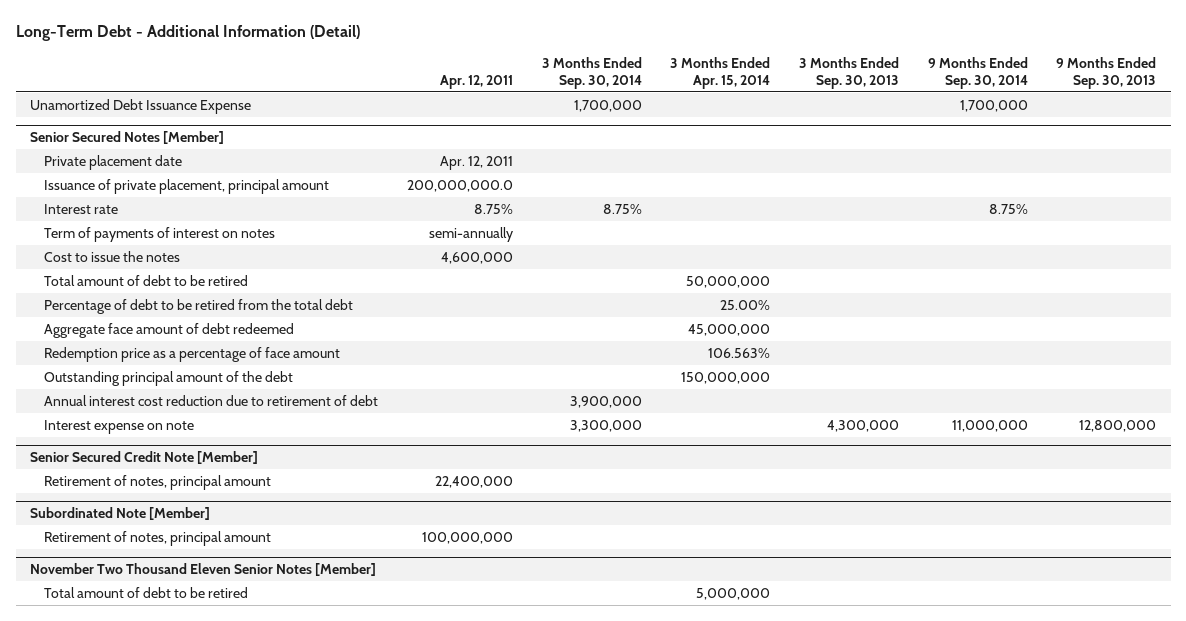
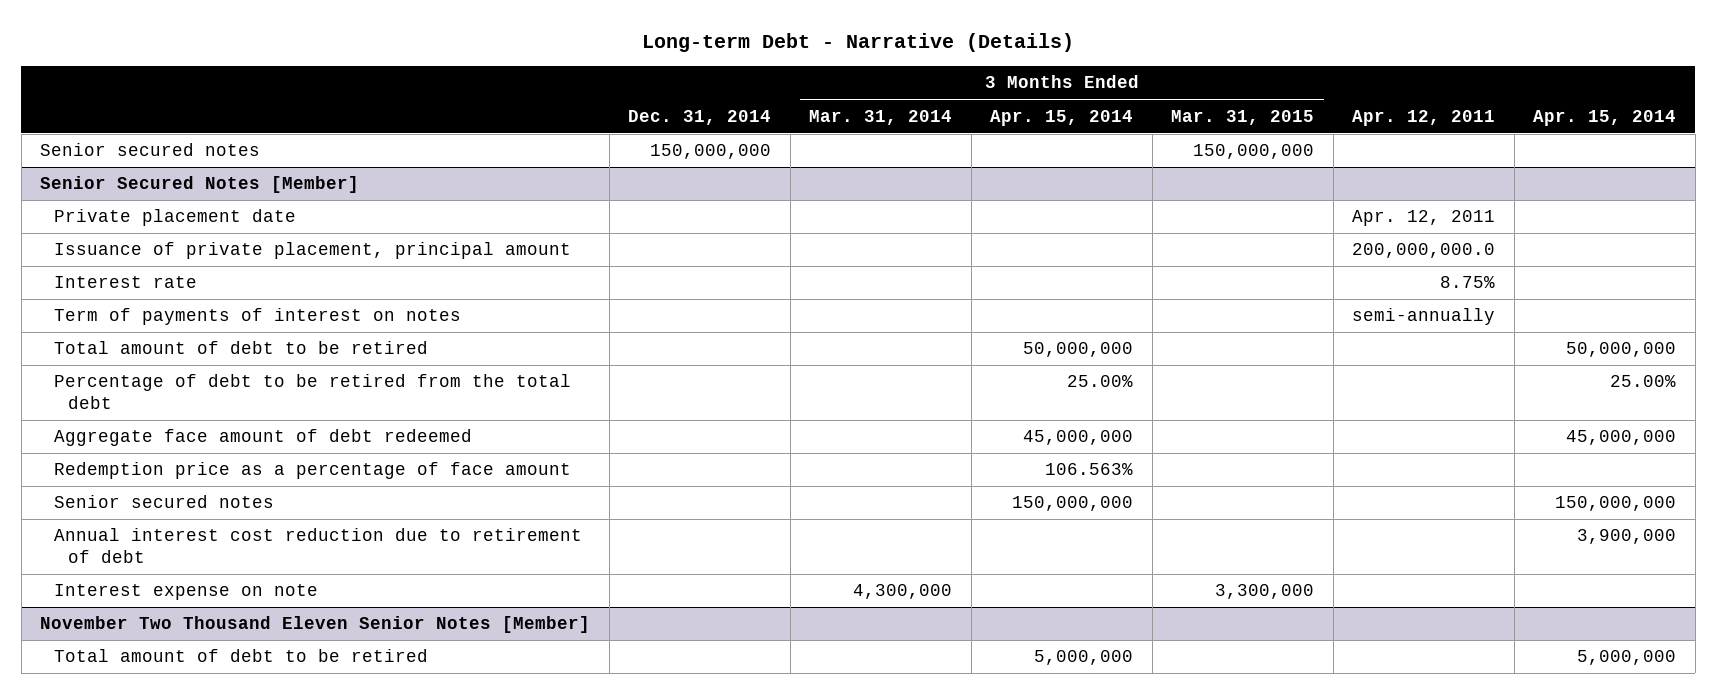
[15,25,360,42] Long-Term Debt - Additional Information (Detail) -> [642,33,1075,53] Long-term Debt - Narrative (Details)
[541,57,642,89] 3 Months Ended Sep. 30, 2014 -> none
[798,57,899,89] 3 Months Ended Sep. 30, 2013 -> none
[927,57,1028,89] 9 Months Ended Sep. 30, 2014 -> none
[1056,57,1157,89] 9 Months Ended Sep. 30, 2013 -> none
none -> [628,109,772,125] Dec. 31, 2014
none -> [809,109,953,125] Mar. 31, 2014
none -> [1171,109,1315,125] Mar. 31, 2015
none -> [1533,109,1677,126] Apr. 15, 2014
[30,98,252,114] Unamortized Debt Issuance Expense -> none
none -> [40,143,261,157] Senior secured notes
[44,250,181,262] Cost to issue the notes -> none
[44,370,294,386] Outstanding principal amount of the debt -> none
none -> [54,495,275,509] Senior secured notes
[30,451,259,465] Senior Secured Credit Note [Member] -> none
[44,474,272,490] Retirement of notes, principal amount -> none
[30,507,211,521] Subordinated Note [Member] -> none
[44,530,272,546] Retirement of notes, principal amount -> none

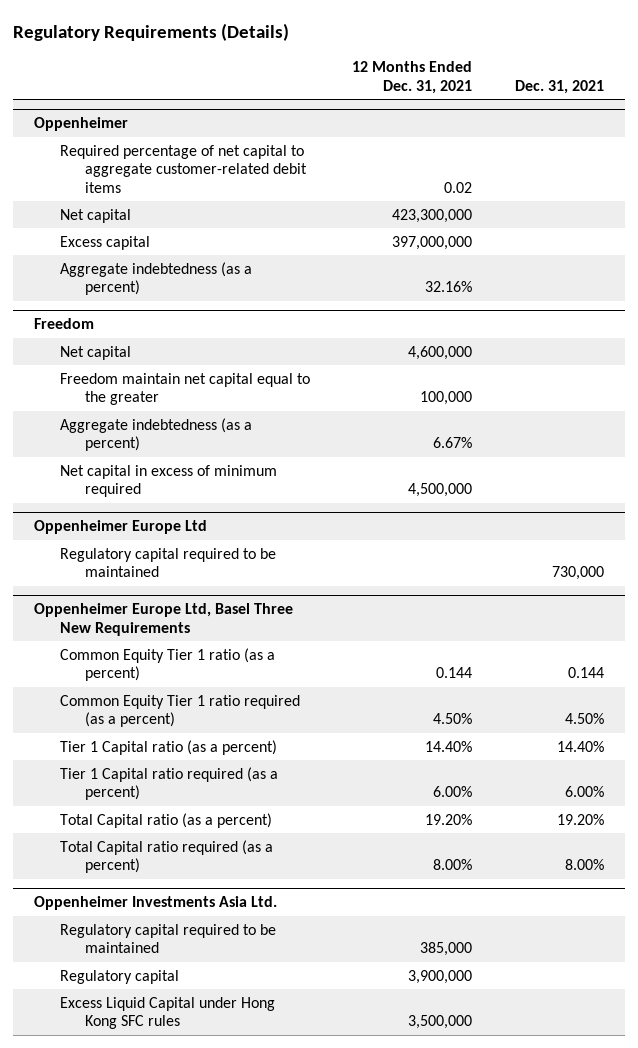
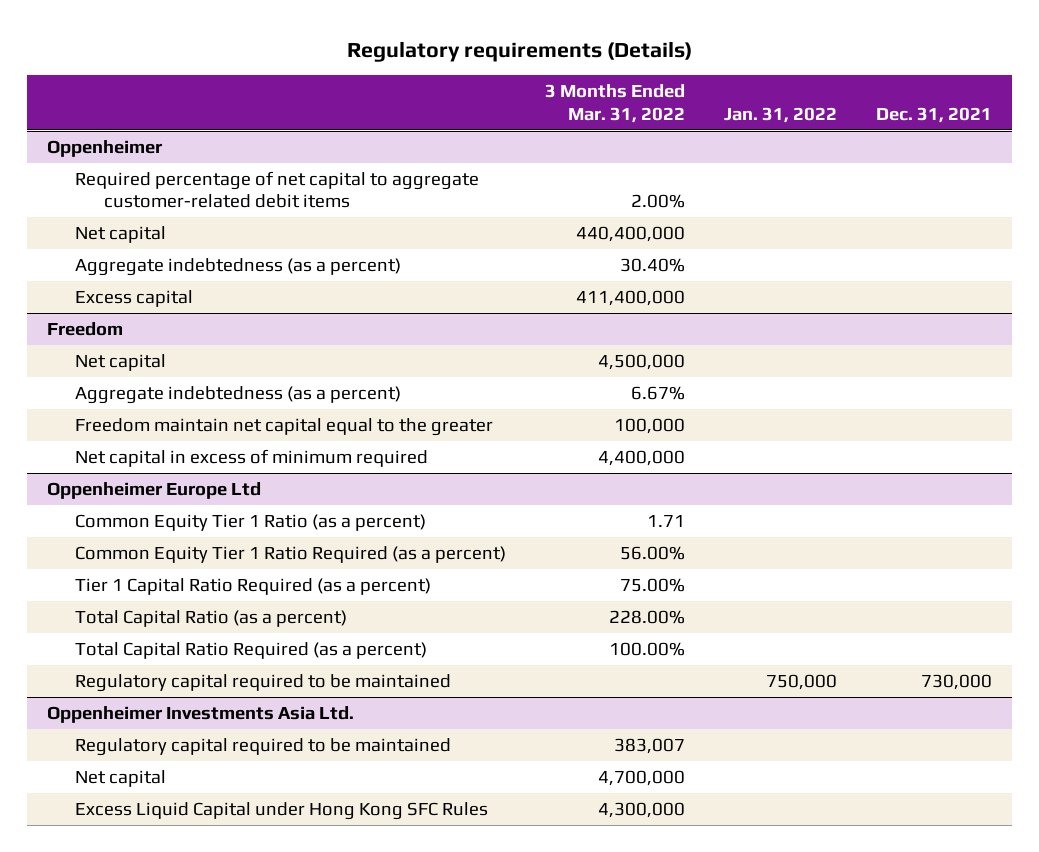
[12,22,289,41] Regulatory Requirements (Details) -> [346,40,692,62] Regulatory requirements (Details)
[352,61,473,94] 12 Months Ended Dec. 31, 2021 -> none
none -> [545,84,686,123] 3 Months Ended Mar. 31, 2022
none -> [724,106,838,123] Jan. 31, 2022
[59,235,150,250] Excess capital -> [75,290,194,308] Excess capital
[59,372,310,406] Freedom maintain net capital equal to the greater -> [75,418,494,437] Freedom maintain net capital equal to the greater
none -> [75,514,427,532] Common Equity Tier 1 Ratio (as a percent)
none -> [75,546,507,564] Common Equity Tier 1 Ratio Required (as a percent)
none -> [75,578,432,596] Tier 1 Capital Ratio Required (as a percent)
none -> [75,610,348,628] Total Capital Ratio (as a percent)
none -> [75,642,428,660] Total Capital Ratio Required (as a percent)
[34,603,294,636] Oppenheimer Europe Ltd, Basel Three New Requirements -> none
[59,647,275,682] Common Equity Tier 1 ratio (as a percent) -> none
[59,694,300,728] Common Equity Tier 1 ratio required (as a percent) -> none
[59,739,277,755] Tier 1 Capital ratio (as a percent) -> none
[59,766,278,801] Tier 1 Capital ratio required (as a percent) -> none
[59,812,272,828] Total Capital ratio (as a percent) -> none
[59,839,273,874] Total Capital ratio required (as a percent) -> none
[59,969,179,984] Regulatory capital -> [75,770,167,788] Net capital
[59,996,275,1030] Excess Liquid Capital under Hong Kong SFC rules -> [75,802,489,821] Excess Liquid Capital under Hong Kong SFC Rules

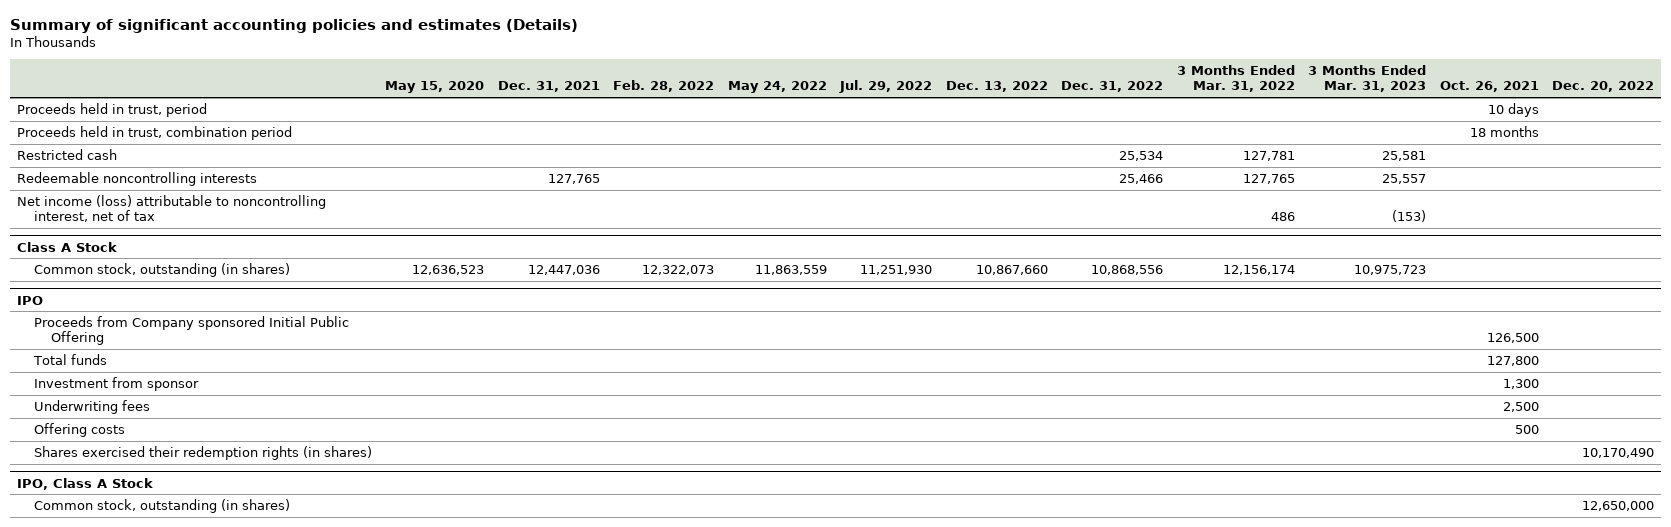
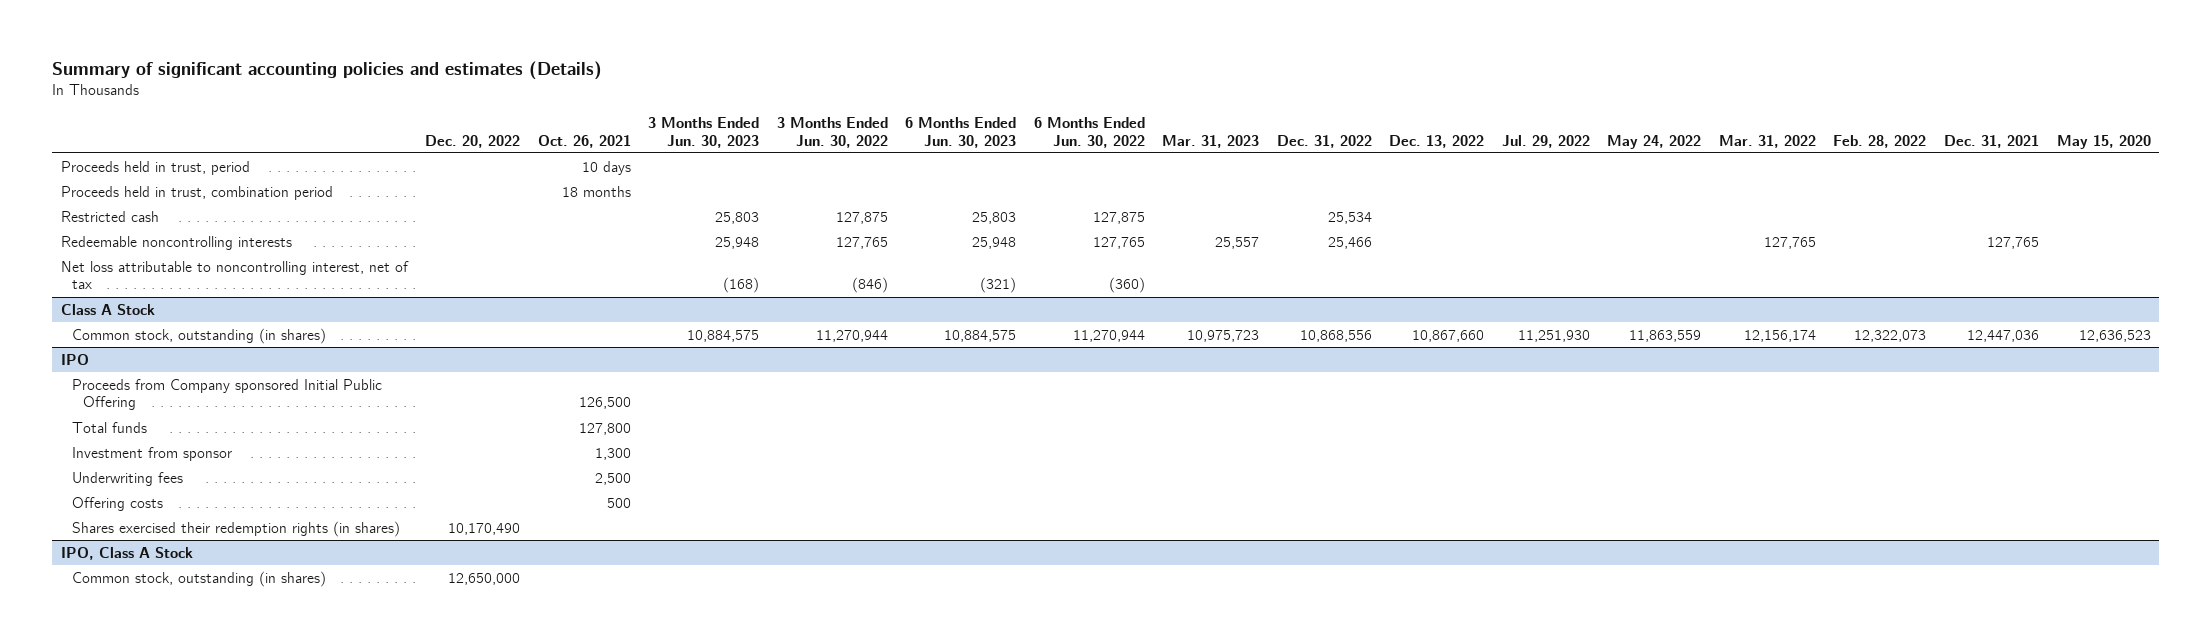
[1176,65,1295,93] 3 Months Ended Mar. 31, 2022 -> none
[1308,65,1427,93] 3 Months Ended Mar. 31, 2023 -> none
none -> [648,117,760,148] 3 Months Ended Jun. 30, 2023
none -> [776,117,888,148] 3 Months Ended Jun. 30, 2022
none -> [905,117,1017,148] 6 Months Ended Jun. 30, 2023
none -> [1033,117,1145,148] 6 Months Ended Jun. 30, 2022
none -> [1162,134,1260,148] Mar. 31, 2023
none -> [1718,134,1816,148] Mar. 31, 2022
[17,194,327,223] Net income (loss) attributable to noncontrolling interest, net of tax -> [60,260,409,290] Net loss attributable to noncontrolling interest, net of tax

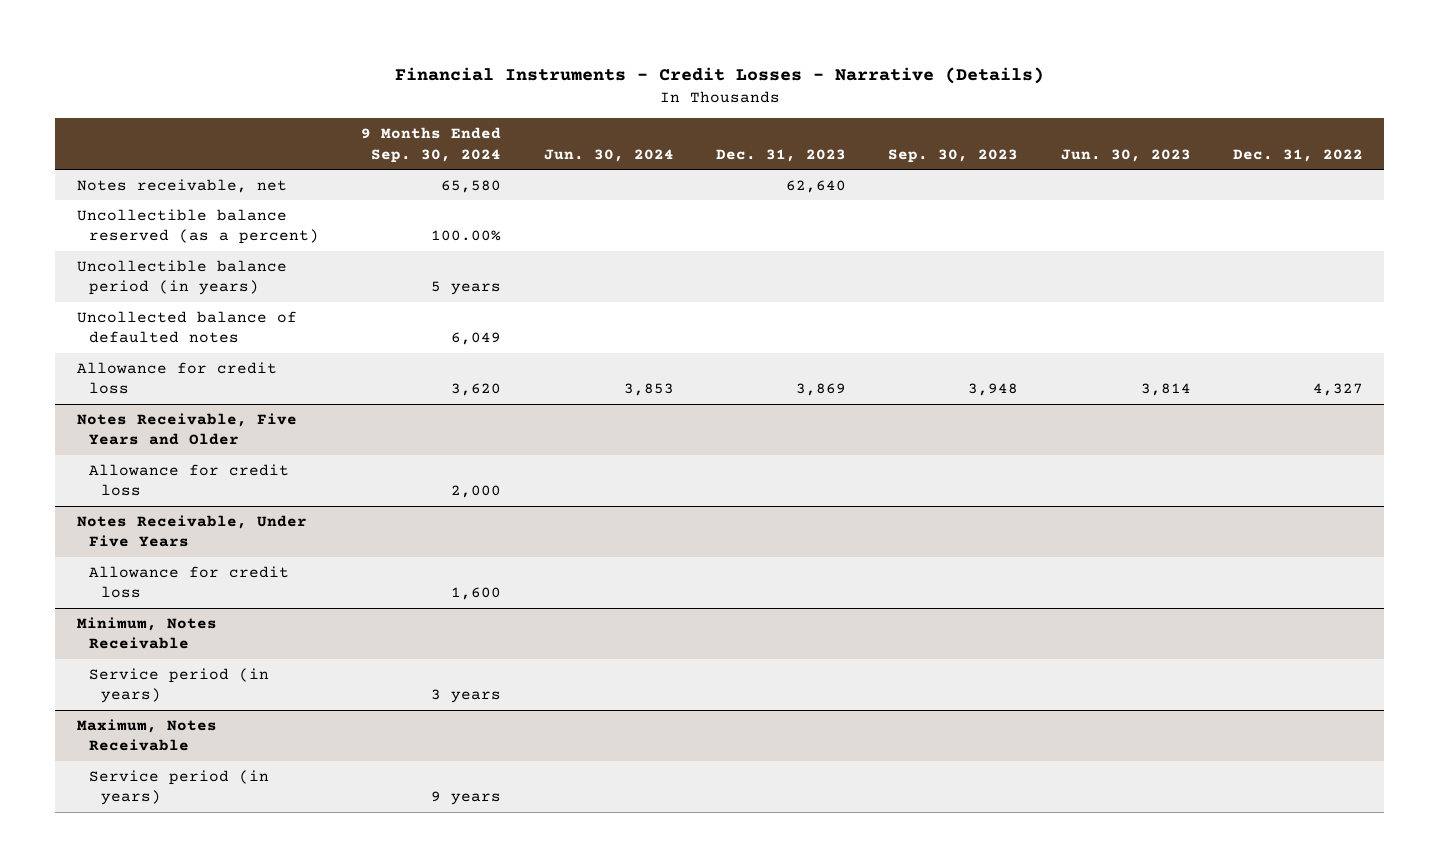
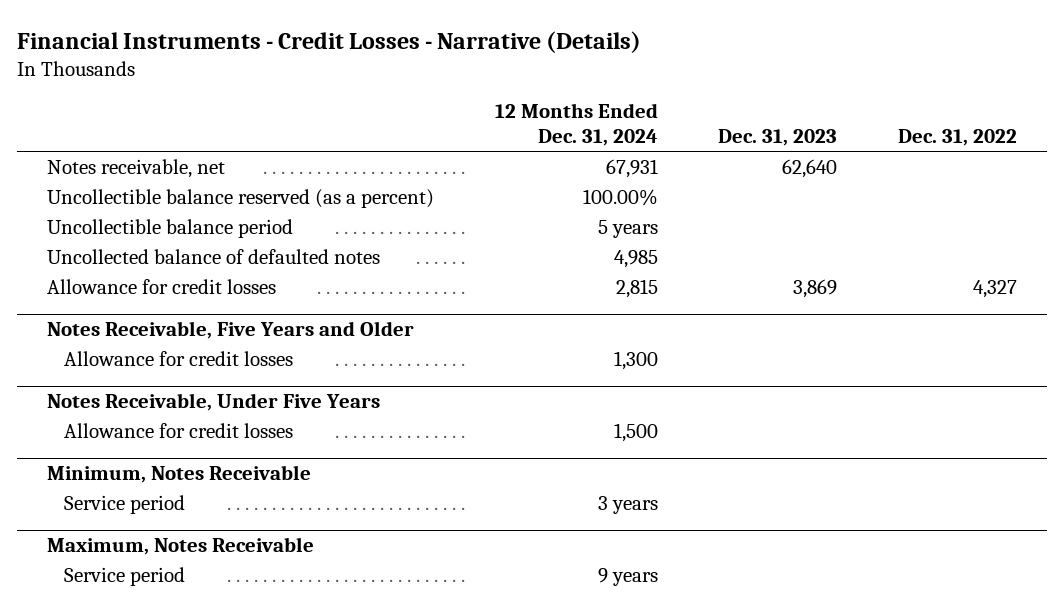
[361,127,502,163] 9 Months Ended Sep. 30, 2024 -> none
[543,148,674,162] Jun. 30, 2024 -> none
[888,148,1019,163] Sep. 30, 2023 -> none
[1060,148,1191,162] Jun. 30, 2023 -> none
none -> [494,103,658,147] 12 Months Ended Dec. 31, 2024
[76,259,287,296] Uncollectible balance period (in years) -> [47,218,294,238] Uncollectible balance period
[76,361,277,395] Allowance for credit loss -> [47,278,277,294] Allowance for credit losses
[88,463,289,497] Allowance for credit loss -> [63,350,293,366] Allowance for credit losses
[88,565,289,599] Allowance for credit loss -> [63,422,293,438] Allowance for credit losses
[88,667,269,704] Service period (in years) -> [63,494,185,514] Service period
[88,769,269,806] Service period (in years) -> [63,566,185,586] Service period

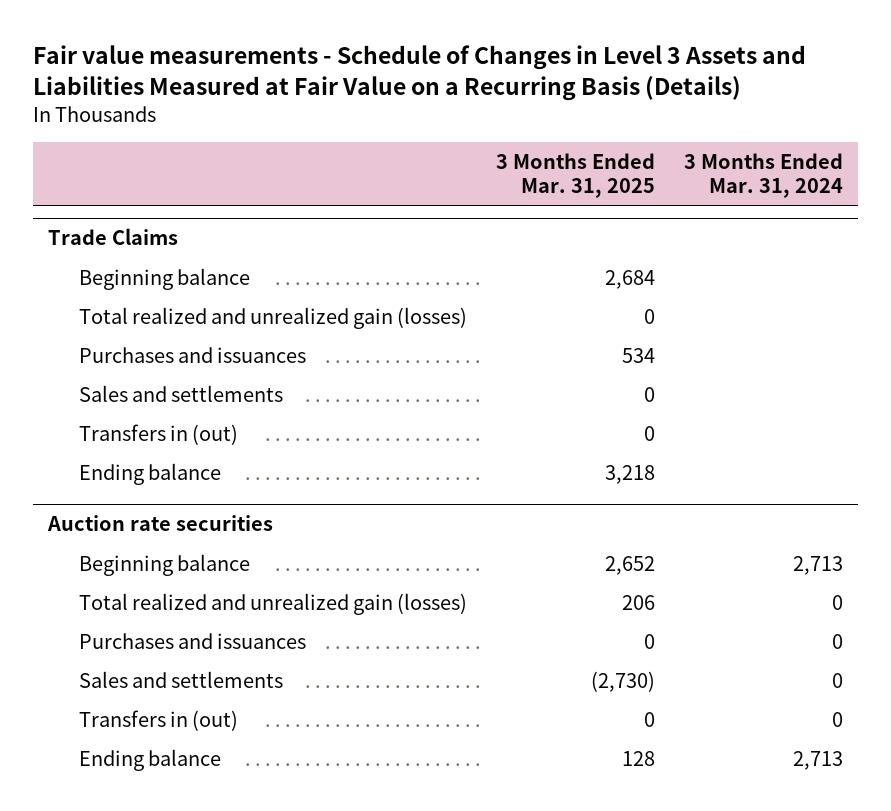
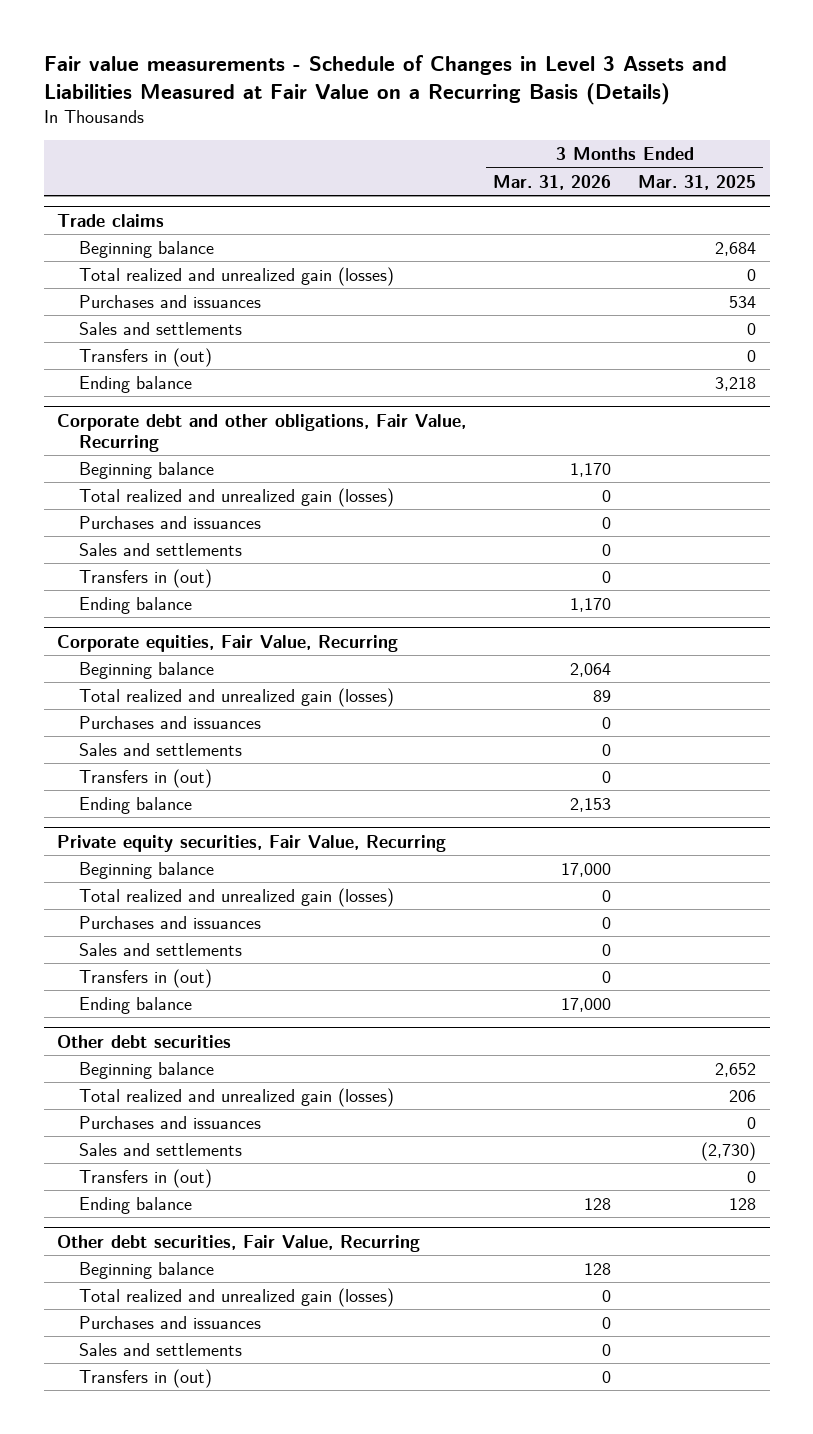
[684,152,844,198] 3 Months Ended Mar. 31, 2024 -> none
none -> [493,174,612,190] Mar. 31, 2026
[48,228,179,246] Trade Claims -> [57,213,165,227] Trade claims
none -> [57,413,467,452] Corporate debt and other obligations, Fair Value, Recurring
none -> [79,461,215,479] Beginning balance
none -> [79,487,395,507] Total realized and unrealized gain (losses)
none -> [79,515,262,529] Purchases and issuances
none -> [79,542,243,556] Sales and settlements
none -> [79,568,213,588] Transfers in (out)
none -> [79,596,193,614] Ending balance
none -> [57,634,399,652] Corporate equities, Fair Value, Recurring
none -> [79,661,215,679] Beginning balance
none -> [79,687,395,707] Total realized and unrealized gain (losses)
none -> [79,715,262,729] Purchases and issuances
none -> [79,742,243,756] Sales and settlements
none -> [79,768,213,788] Transfers in (out)
none -> [79,796,193,814] Ending balance
none -> [57,834,447,852] Private equity securities, Fair Value, Recurring
none -> [79,861,215,879] Beginning balance
none -> [79,887,395,907] Total realized and unrealized gain (losses)
none -> [79,915,262,929] Purchases and issuances
none -> [79,942,243,956] Sales and settlements
none -> [79,968,213,988] Transfers in (out)
none -> [79,996,193,1014] Ending balance
[47,515,274,532] Auction rate securities -> [57,1034,232,1048] Other debt securities
none -> [57,1234,421,1252] Other debt securities, Fair Value, Recurring
none -> [79,1261,215,1279] Beginning balance
none -> [79,1287,395,1307] Total realized and unrealized gain (losses)
none -> [79,1315,262,1329] Purchases and issuances
none -> [79,1342,243,1356] Sales and settlements
none -> [79,1368,213,1388] Transfers in (out)

